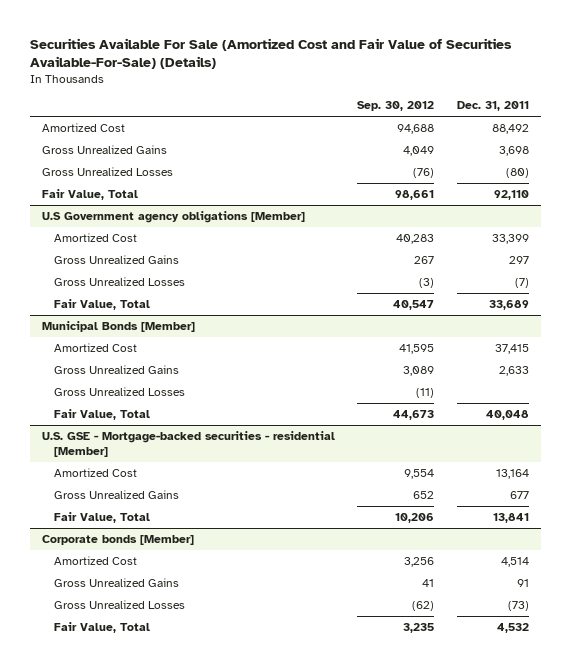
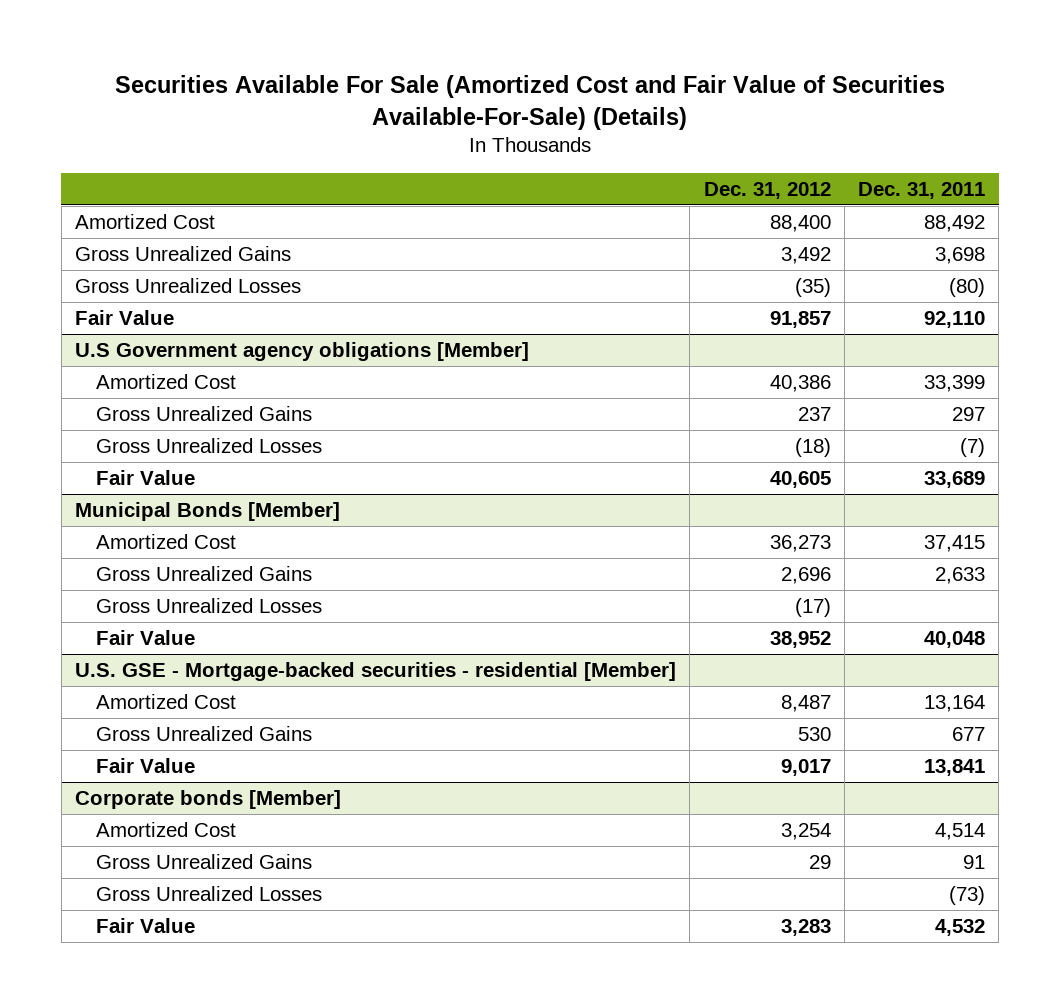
[357,101,435,112] Sep. 30, 2012 -> none
none -> [703,181,831,199] Dec. 31, 2012
[41,188,138,200] Fair Value, Total -> [75,309,175,325] Fair Value
[54,298,151,310] Fair Value, Total -> [96,469,196,485] Fair Value
[54,408,151,420] Fair Value, Total -> [96,629,196,645] Fair Value
[54,511,151,523] Fair Value, Total -> [96,757,196,773] Fair Value
[54,621,151,633] Fair Value, Total -> [96,917,196,933] Fair Value

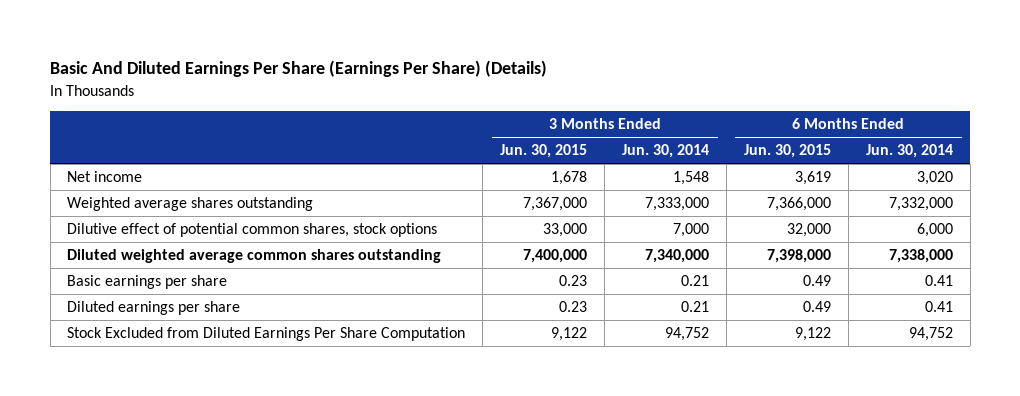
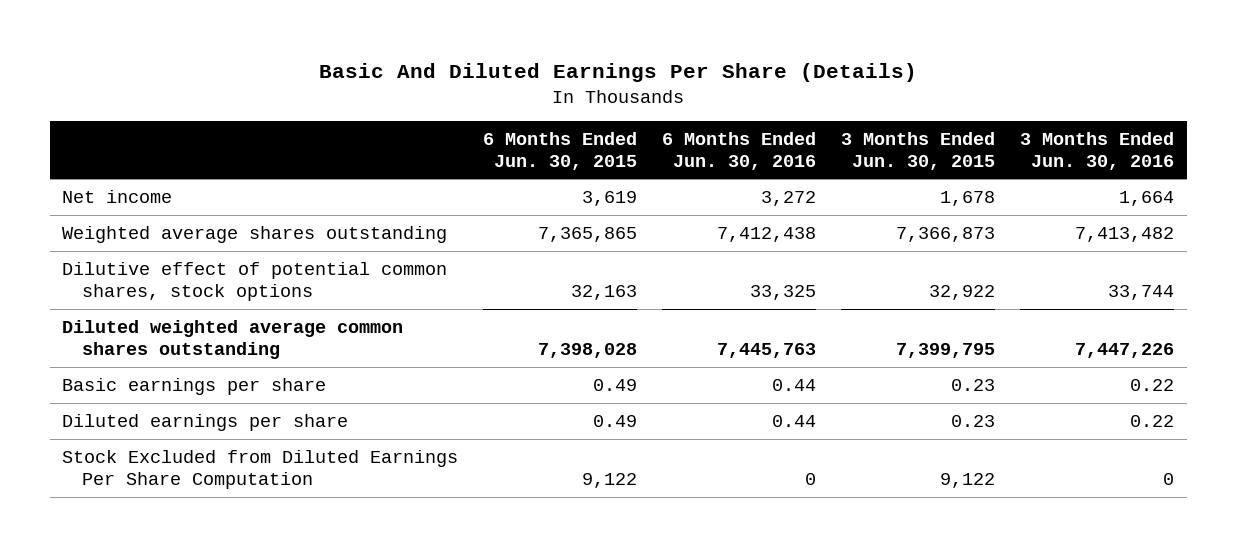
[50,60,548,78] Basic And Diluted Earnings Per Share (Earnings Per Share) (Details) -> [319,62,918,82] Basic And Diluted Earnings Per Share (Details)
[622,144,710,159] Jun. 30, 2014 -> none
[865,144,953,159] Jun. 30, 2014 -> none
none -> [662,131,817,170] 6 Months Ended Jun. 30, 2016
none -> [1020,131,1175,170] 3 Months Ended Jun. 30, 2016
[523,197,588,212] 7,367,000 -> [896,226,996,242] 7,366,873
[767,197,832,212] 7,366,000 -> [538,226,638,242] 7,365,865
[543,223,588,238] 33,000 -> [929,284,996,300] 32,922
[787,223,832,238] 32,000 -> [571,284,638,300] 32,163
[523,249,588,264] 7,400,000 -> [896,342,996,358] 7,399,795
[767,249,832,264] 7,398,000 -> [538,342,638,358] 7,398,028

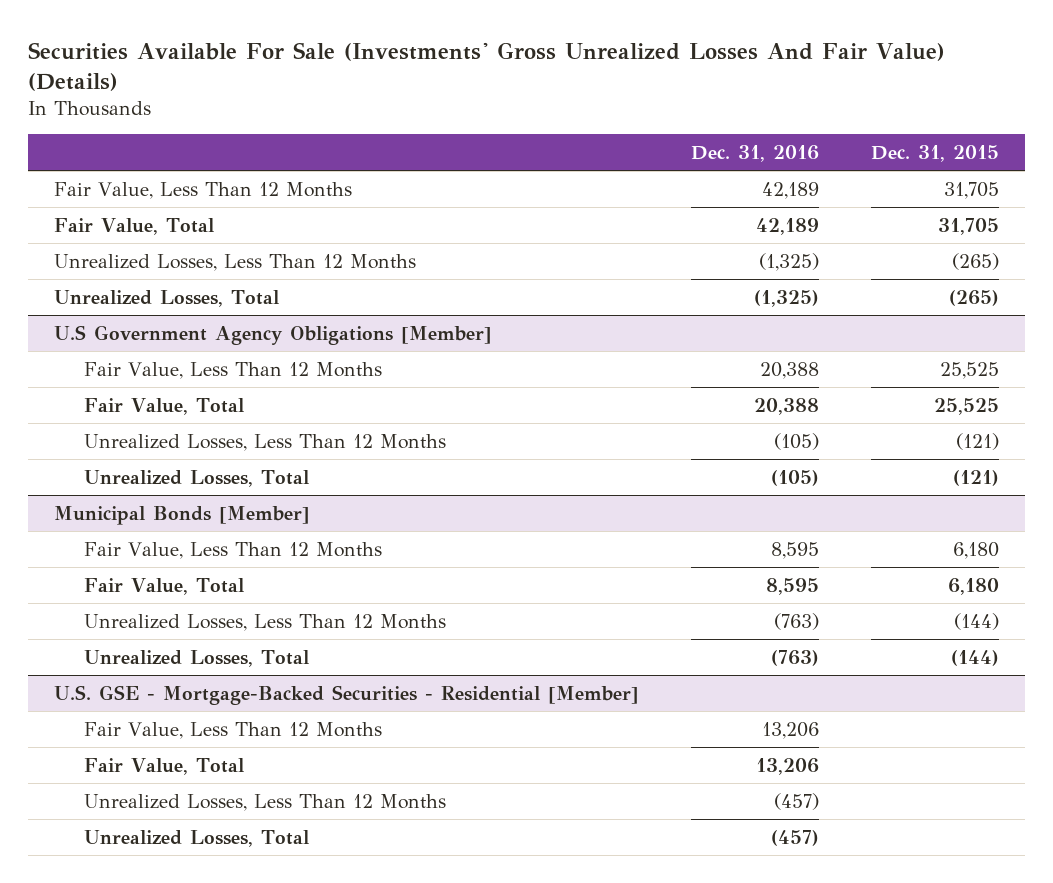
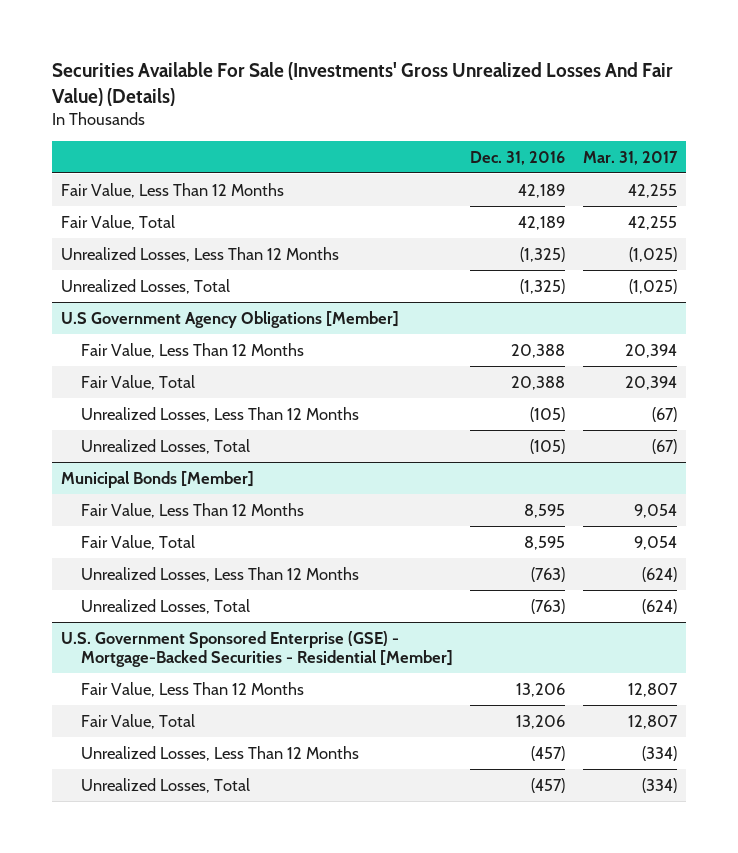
[871,145,1000,163] Dec. 31, 2015 -> none
none -> [582,150,678,165] Mar. 31, 2017
[54,684,640,705] U.S. GSE - Mortgage-Backed Securities - Residential [Member] -> [60,630,453,668] U.S. Government Sponsored Enterprise (GSE) - Mortgage-Backed Securities - Residential [Member]

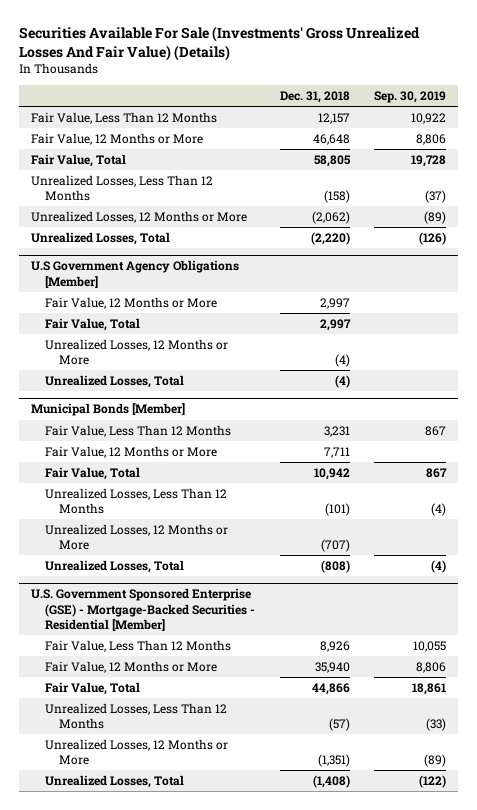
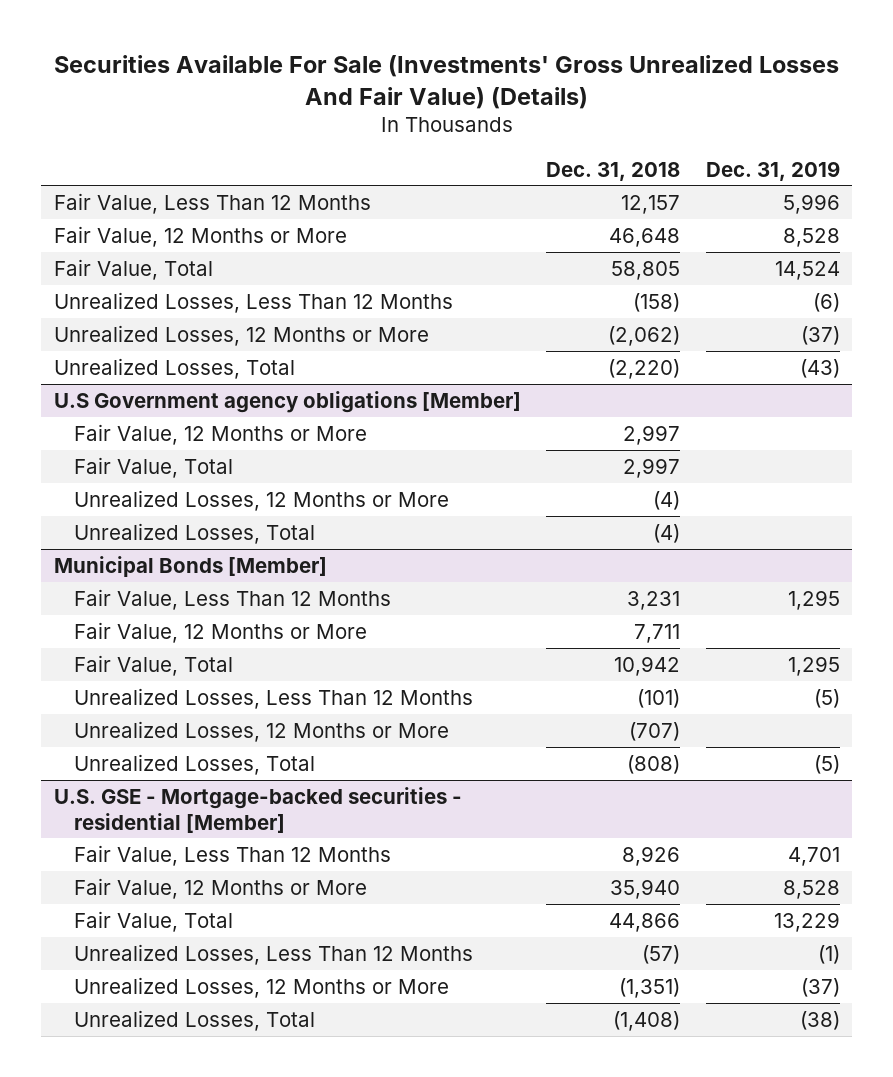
[374,91,447,104] Sep. 30, 2019 -> none
none -> [705,160,840,181] Dec. 31, 2019
[31,260,240,288] U.S Government Agency Obligations [Member] -> [53,390,521,413] U.S Government agency obligations [Member]
[31,588,256,632] U.S. Government Sponsored Enterprise (GSE) - Mortgage-Backed Securities - Residential [Member] -> [53,786,462,833] U.S. GSE - Mortgage-backed securities - residential [Member]

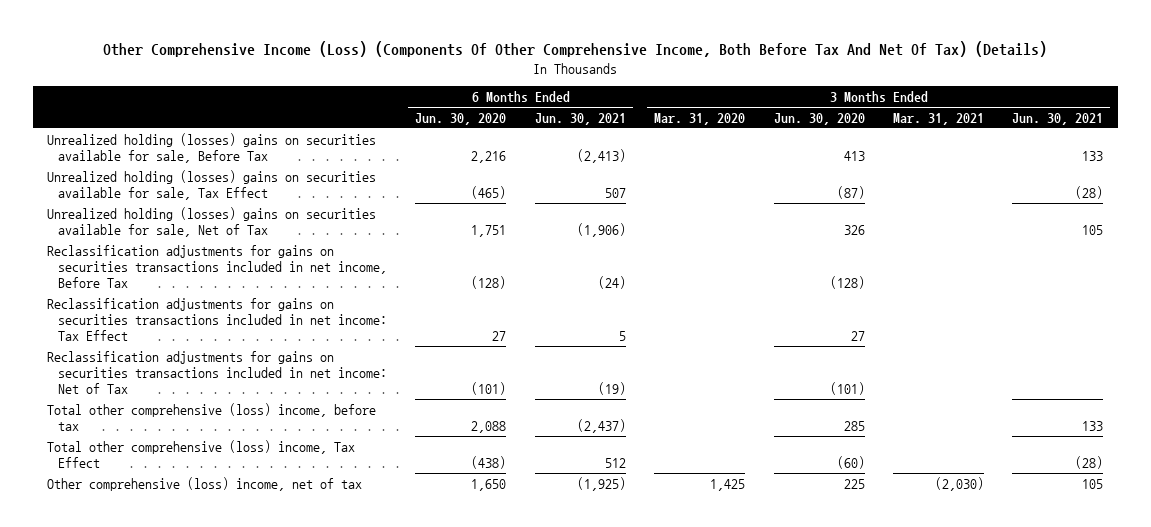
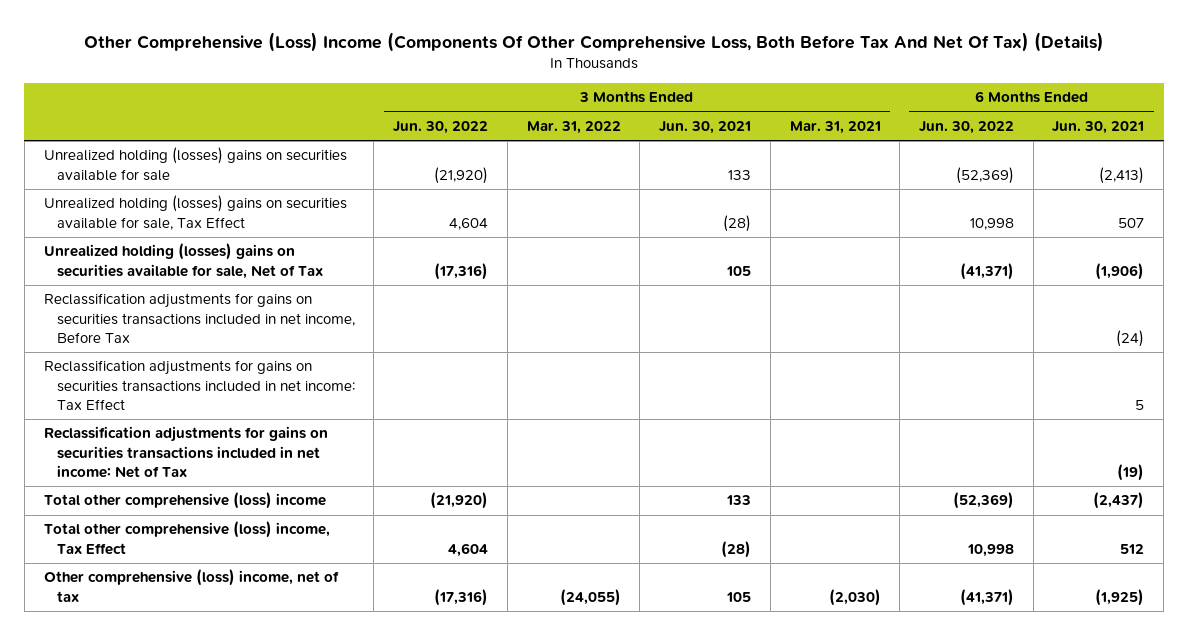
[103,41,1048,58] Other Comprehensive Income (Loss) (Components Of Other Comprehensive Income, Both Before Tax And Net Of Tax) (Details) -> [83,31,1104,52] Other Comprehensive (Loss) Income (Components Of Other Comprehensive Loss, Both Before Tax And Net Of Tax) (Details)
[415,112,507,125] Jun. 30, 2020 -> none
[654,112,746,125] Mar. 31, 2020 -> none
[773,112,865,125] Jun. 30, 2020 -> none
none -> [393,120,489,134] Jun. 30, 2022
none -> [526,120,621,134] Mar. 31, 2022
none -> [919,120,1015,134] Jun. 30, 2022
[47,132,377,164] Unrealized holding (losses) gains on securities available for sale, Before Tax -> [43,147,347,181] Unrealized holding (losses) gains on securities available for sale
[47,402,377,432] Total other comprehensive (loss) income, before tax -> [43,492,326,510] Total other comprehensive (loss) income

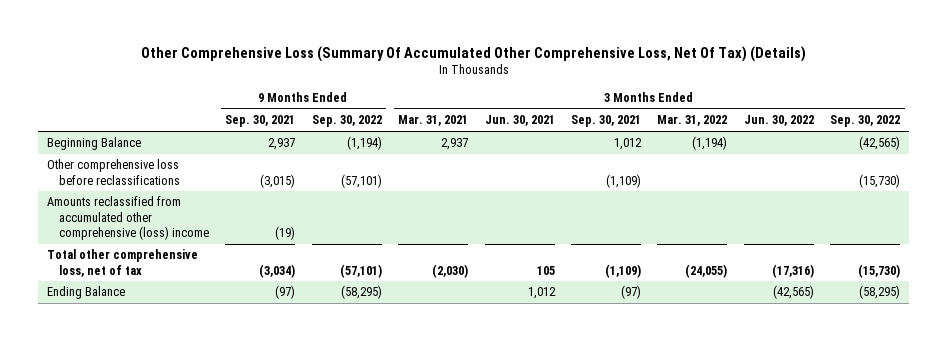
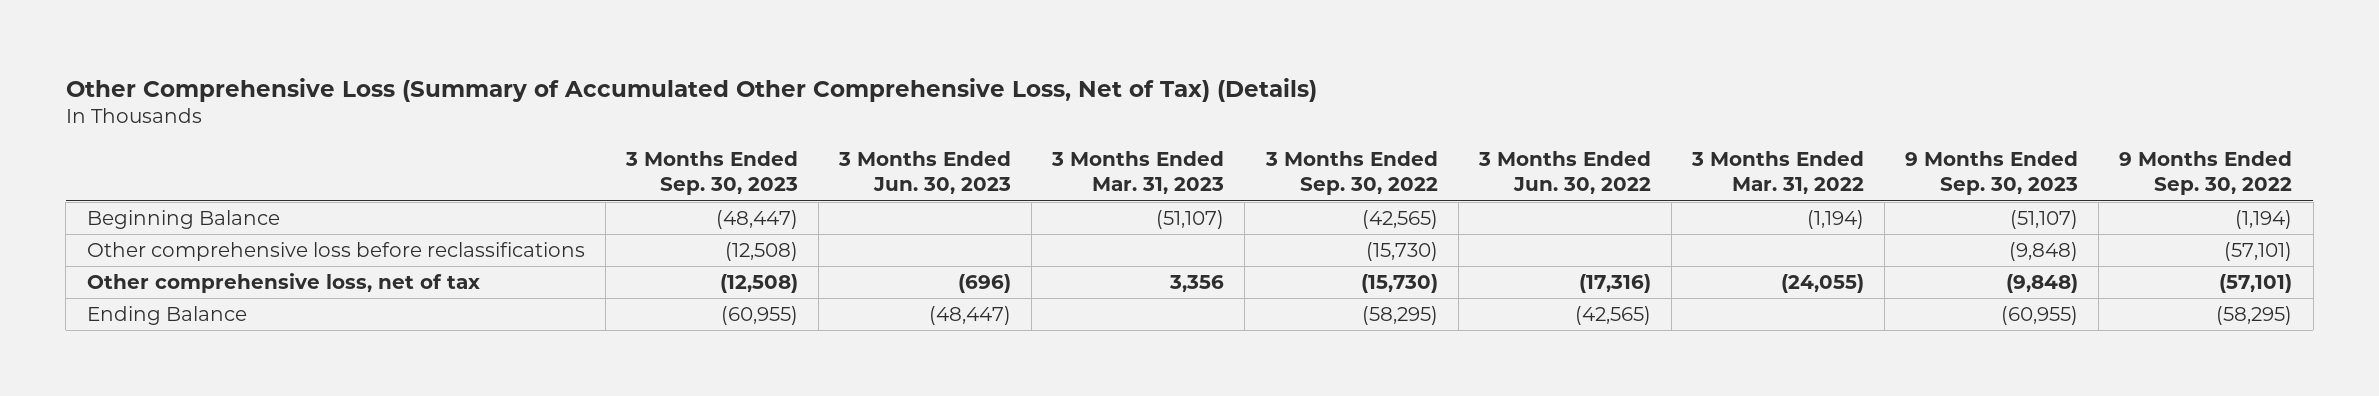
[140,45,806,62] Other Comprehensive Loss (Summary Of Accumulated Other Comprehensive Loss, Net Of Tax) (Details) -> [65,77,1317,102] Other Comprehensive Loss (Summary of Accumulated Other Comprehensive Loss, Net of Tax) (Details)
[225,115,296,128] Sep. 30, 2021 -> none
[398,115,469,127] Mar. 31, 2021 -> none
[484,115,555,127] Jun. 30, 2021 -> none
[570,115,641,128] Sep. 30, 2021 -> none
none -> [624,151,798,196] 3 Months Ended Sep. 30, 2023
none -> [838,151,1012,195] 3 Months Ended Jun. 30, 2023
none -> [1051,151,1225,195] 3 Months Ended Mar. 31, 2023
none -> [1905,151,2079,196] 9 Months Ended Sep. 30, 2023
[46,196,209,240] Amounts reclassified from accumulated other comprehensive (loss) income -> none
[46,249,198,277] Total other comprehensive loss, net of tax -> [86,273,480,294] Other comprehensive loss, net of tax

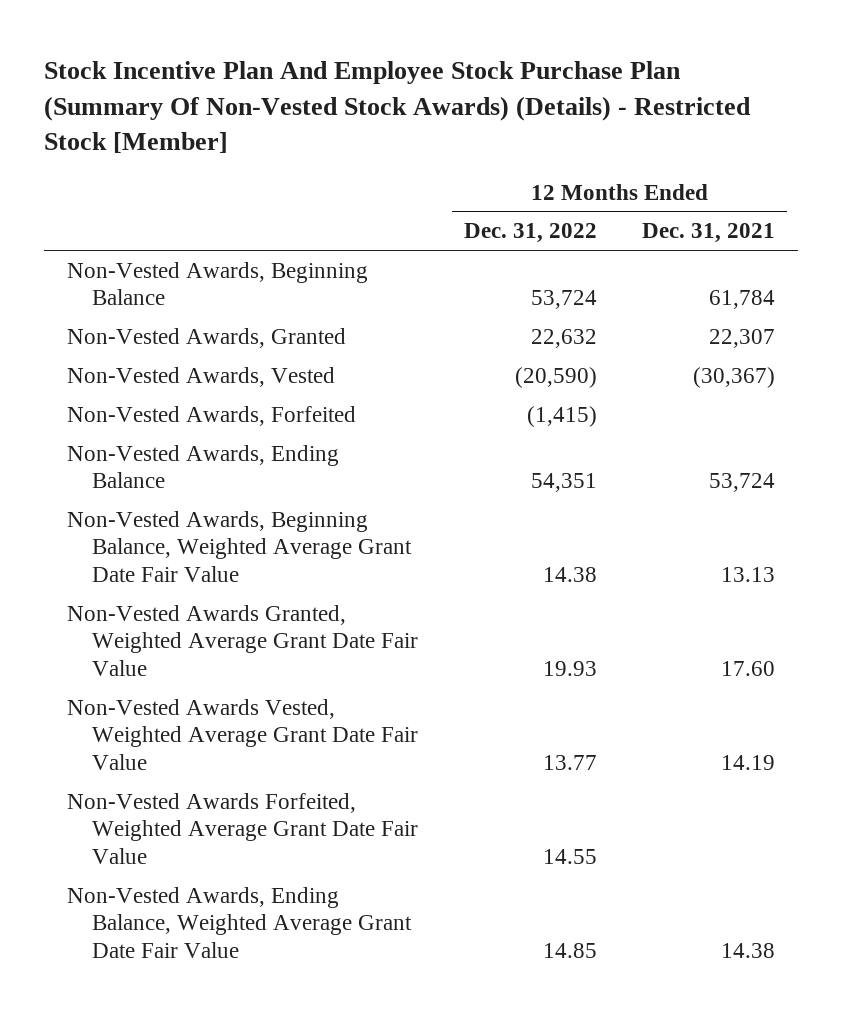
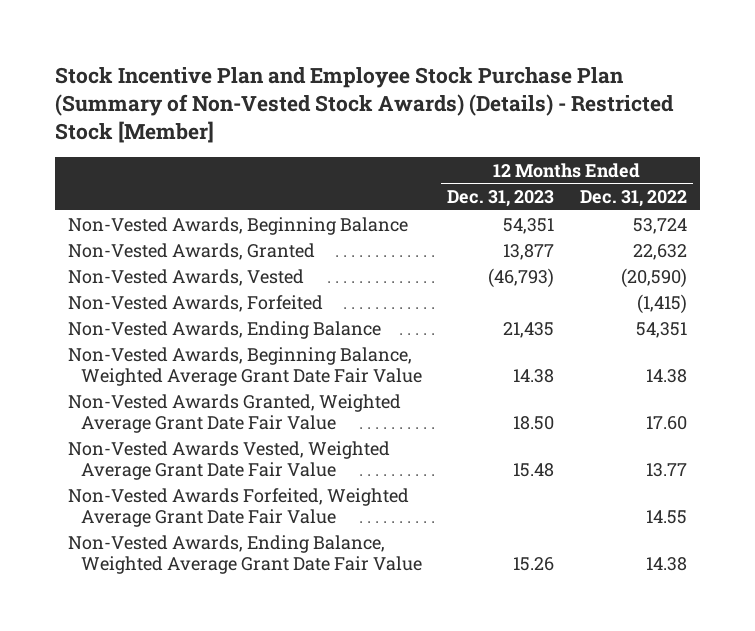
[44,61,752,154] Stock Incentive Plan And Employee Stock Purchase Plan (Summary Of Non-Vested Stock Awards) (Details) - Restricted Stock [Member] -> [54,66,674,144] Stock Incentive Plan and Employee Stock Purchase Plan (Summary of Non-Vested Stock Awards) (Details) - Restricted Stock [Member]
[642,223,776,244] Dec. 31, 2021 -> none
none -> [447,190,555,208] Dec. 31, 2023
[542,660,597,676] 19.93 -> [645,415,687,430] 17.60
[542,942,597,958] 14.85 -> [645,556,687,571] 14.38

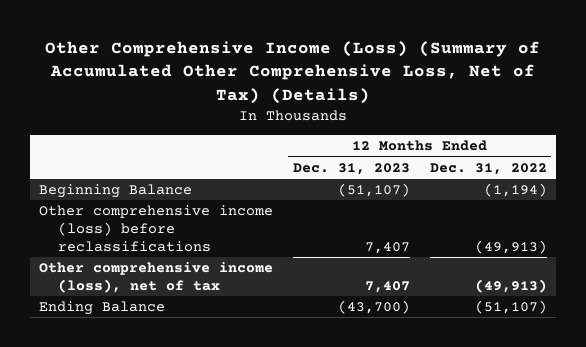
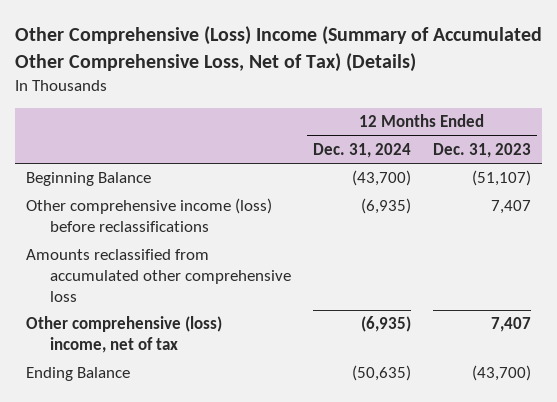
[45,41,541,104] Other Comprehensive Income (Loss) (Summary of Accumulated Other Comprehensive Loss, Net of Tax) (Details) -> [14,26,542,72] Other Comprehensive (Loss) Income (Summary of Accumulated Other Comprehensive Loss, Net of Tax) (Details)
[429,162,547,175] Dec. 31, 2022 -> none
none -> [312,142,411,158] Dec. 31, 2024
none -> [26,249,291,302] Amounts reclassified from accumulated other comprehensive loss
[39,262,274,293] Other comprehensive income (loss), net of tax -> [26,316,223,354] Other comprehensive (loss) income, net of tax

